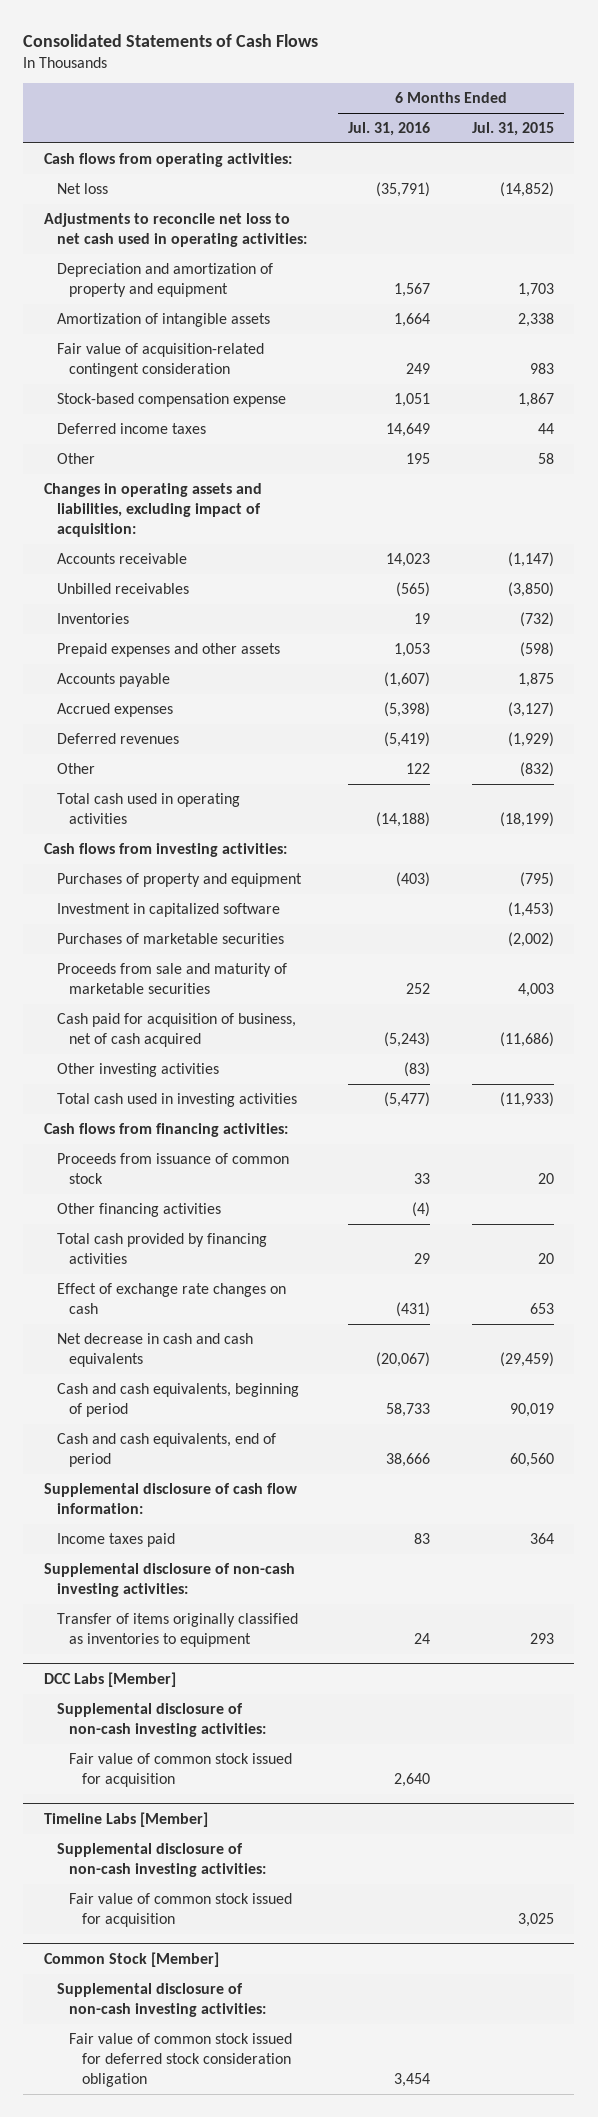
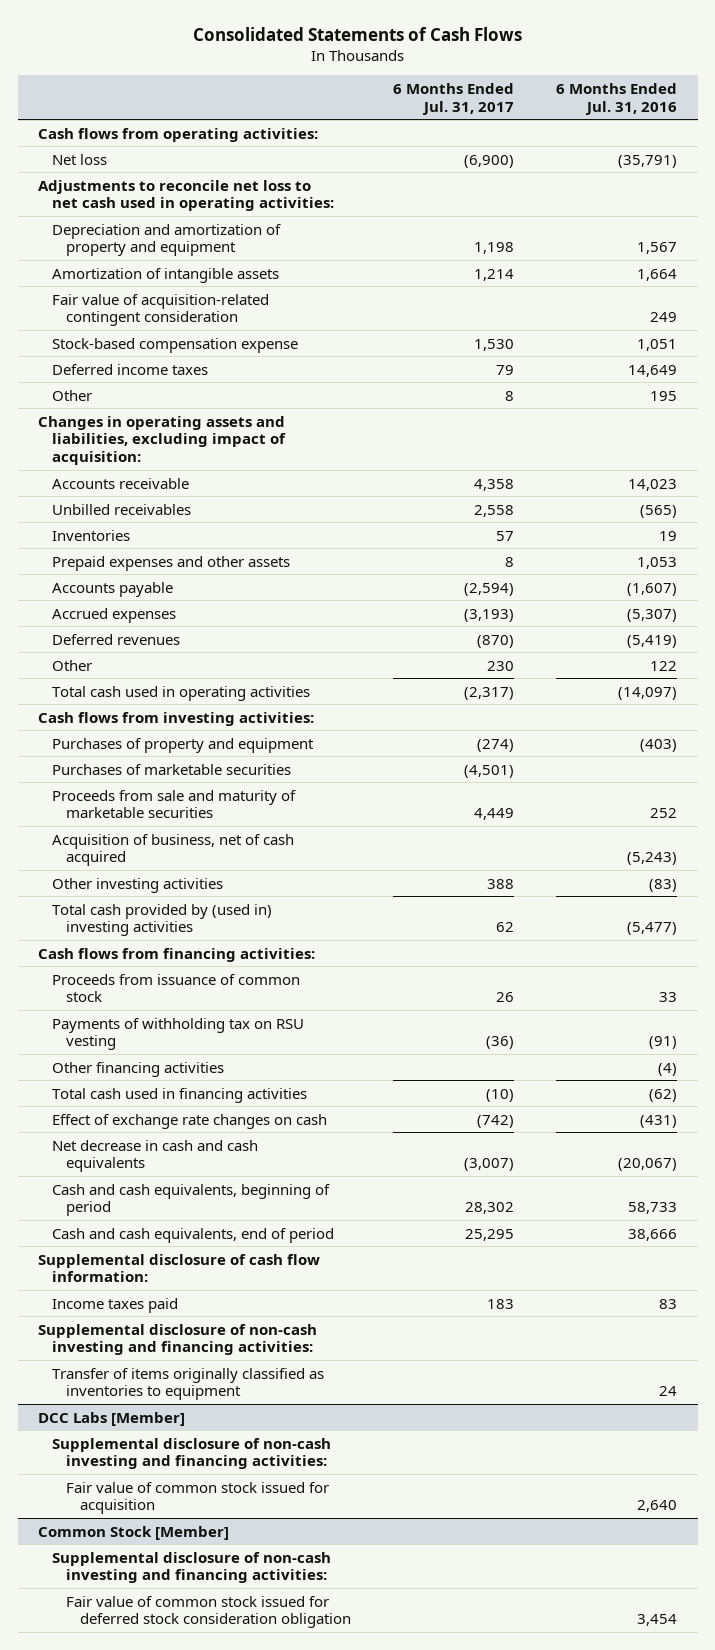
[471,121,554,136] Jul. 31, 2015 -> none
none -> [392,82,514,115] 6 Months Ended Jul. 31, 2017
[384,701,431,717] (5,398) -> [626,608,677,622] (5,307)
[376,811,431,827] (14,188) -> [617,686,677,700] (14,097)
[56,902,280,917] Investment in capitalized software -> none
[56,1012,296,1047] Cash paid for acquisition of business, net of cash acquired -> [52,833,295,867] Acquisition of business, net of cash acquired
[56,1092,297,1107] Total cash used in investing activities -> [52,903,273,937] Total cash provided by (used in) investing activities
none -> [52,1017,305,1051] Payments of withholding tax on RSU vesting
[56,1232,267,1264] Total cash provided by financing activities -> [52,1087,308,1103] Total cash used in financing activities
[414,1252,431,1264] 29 -> [648,1088,677,1102] (62)
[44,1562,296,1597] Supplemental disclosure of non-cash investing activities: -> [38,1323,318,1356] Supplemental disclosure of non-cash investing and financing activities:
[56,1702,267,1737] Supplemental disclosure of non-cash investing activities: -> [52,1437,332,1470] Supplemental disclosure of non-cash investing and financing activities:
[44,1811,209,1827] Timeline Labs [Member] -> none
[56,1842,267,1877] Supplemental disclosure of non-cash investing activities: -> none
[69,1892,293,1927] Fair value of common stock issued for acquisition -> none
[56,1982,267,2017] Supplemental disclosure of non-cash investing activities: -> [52,1551,332,1584] Supplemental disclosure of non-cash investing and financing activities:

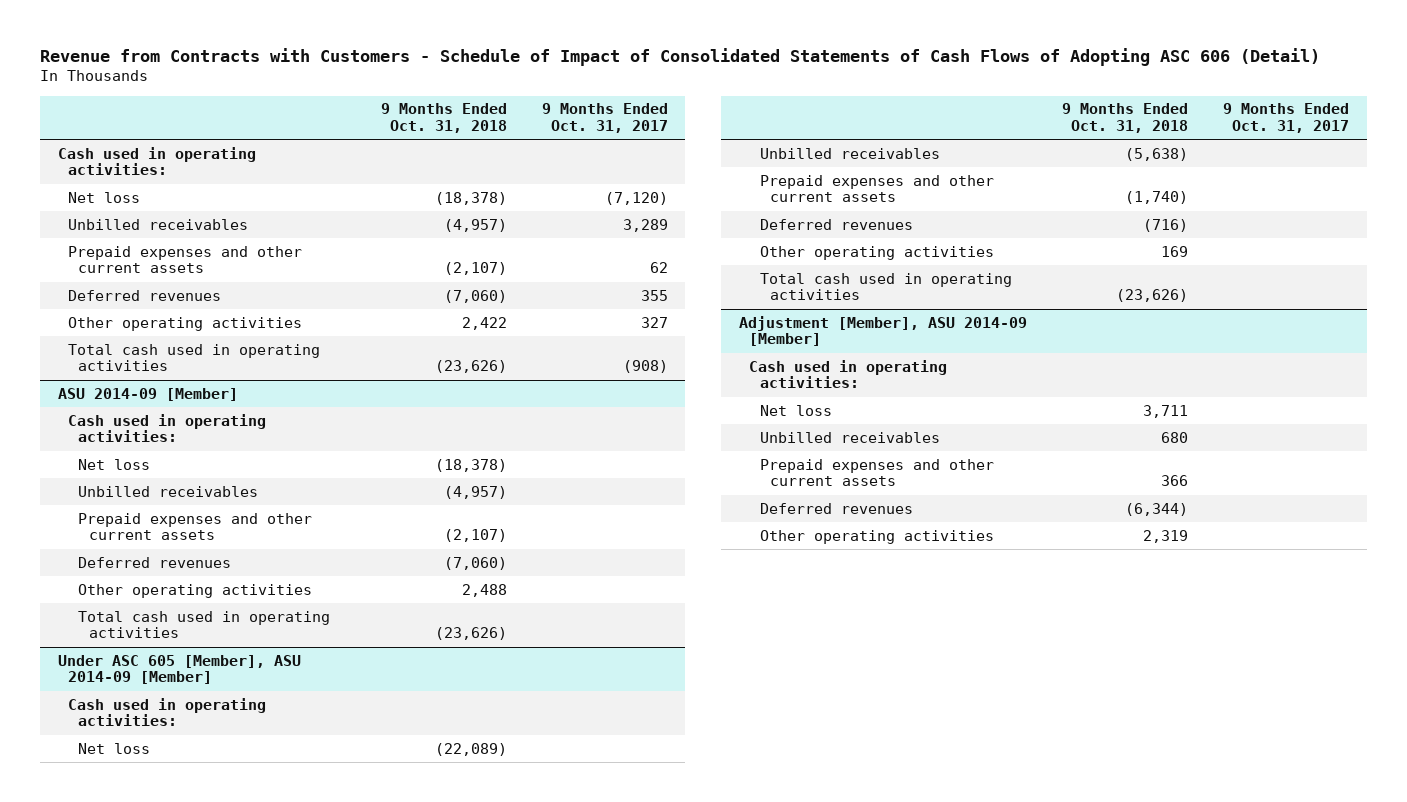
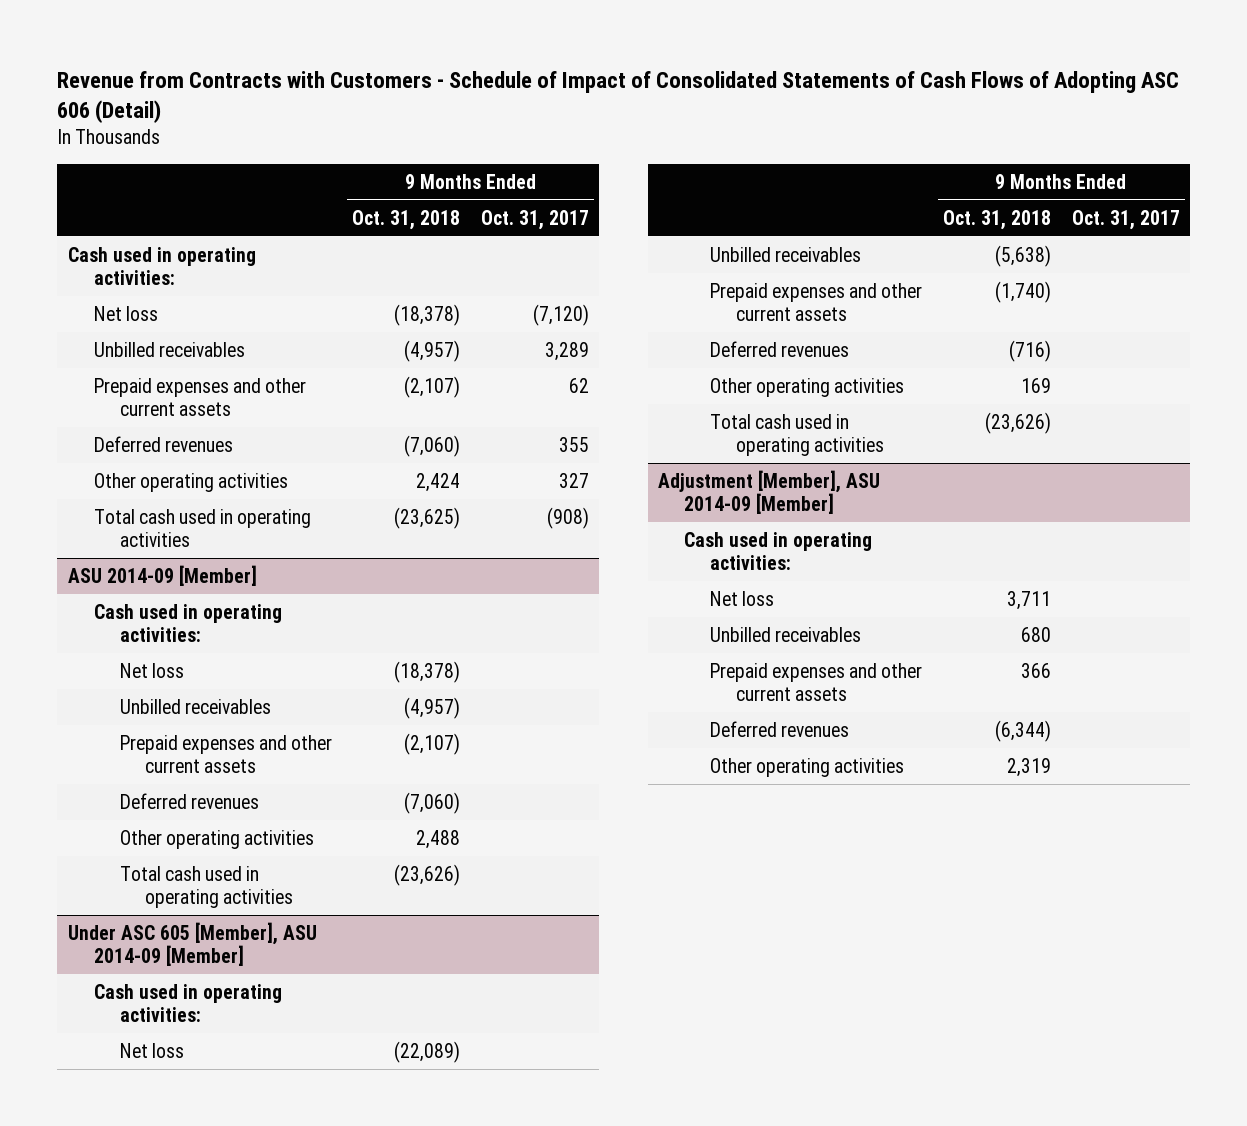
[461,316,507,330] 2,422 -> [416,472,461,492] 2,424
[434,360,507,374] (23,626) -> [394,506,461,529] (23,625)

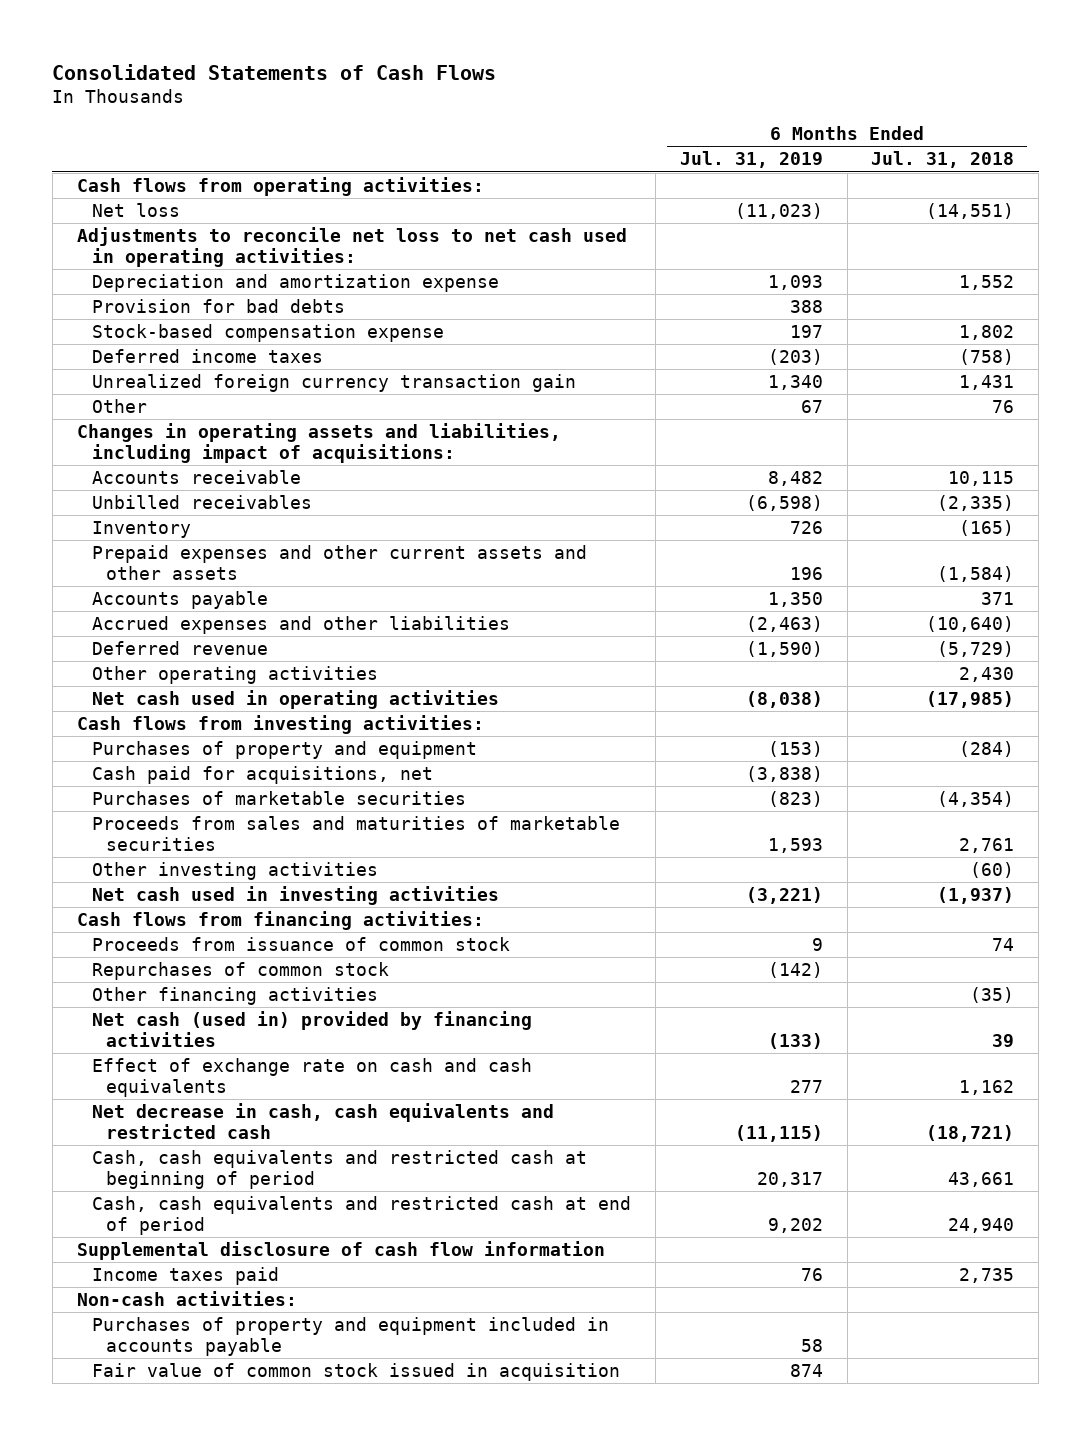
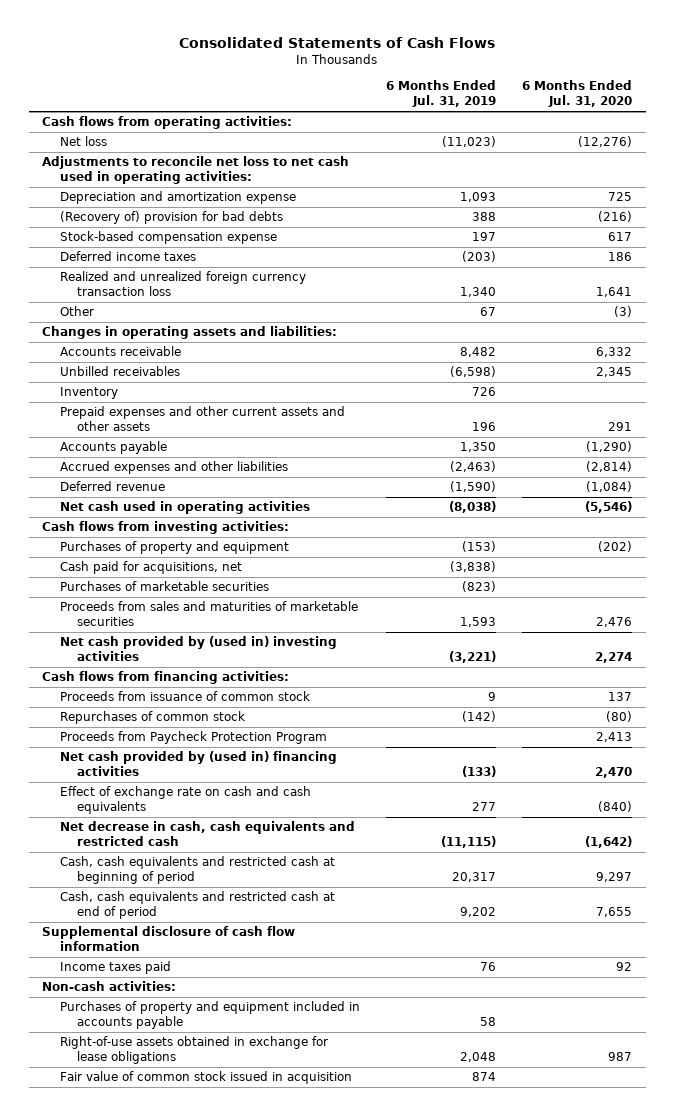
[871,151,1015,169] Jul. 31, 2018 -> none
none -> [522,80,633,108] 6 Months Ended Jul. 31, 2020
[91,299,345,314] Provision for bad debts -> [59,211,283,225] (Recovery of) provision for bad debts
[91,374,576,393] Unrealized foreign currency transaction gain -> [59,271,306,297] Realized and unrealized foreign currency transaction loss
[76,423,561,464] Changes in operating assets and liabilities, including impact of acquisitions: -> [42,326,338,340] Changes in operating assets and liabilities:
[91,666,378,685] Other operating activities -> none
[91,862,378,881] Other investing activities -> none
[91,886,499,906] Net cash used in investing activities -> [59,636,337,662] Net cash provided by (used in) investing activities
[91,987,378,1006] Other financing activities -> none
none -> [59,731,327,745] Proceeds from Paycheck Protection Program
[91,1011,532,1048] Net cash (used in) provided by financing activities -> [59,751,337,777] Net cash provided by (used in) financing activities
none -> [59,1036,328,1065] Right-of-use assets obtained in exchange for lease obligations

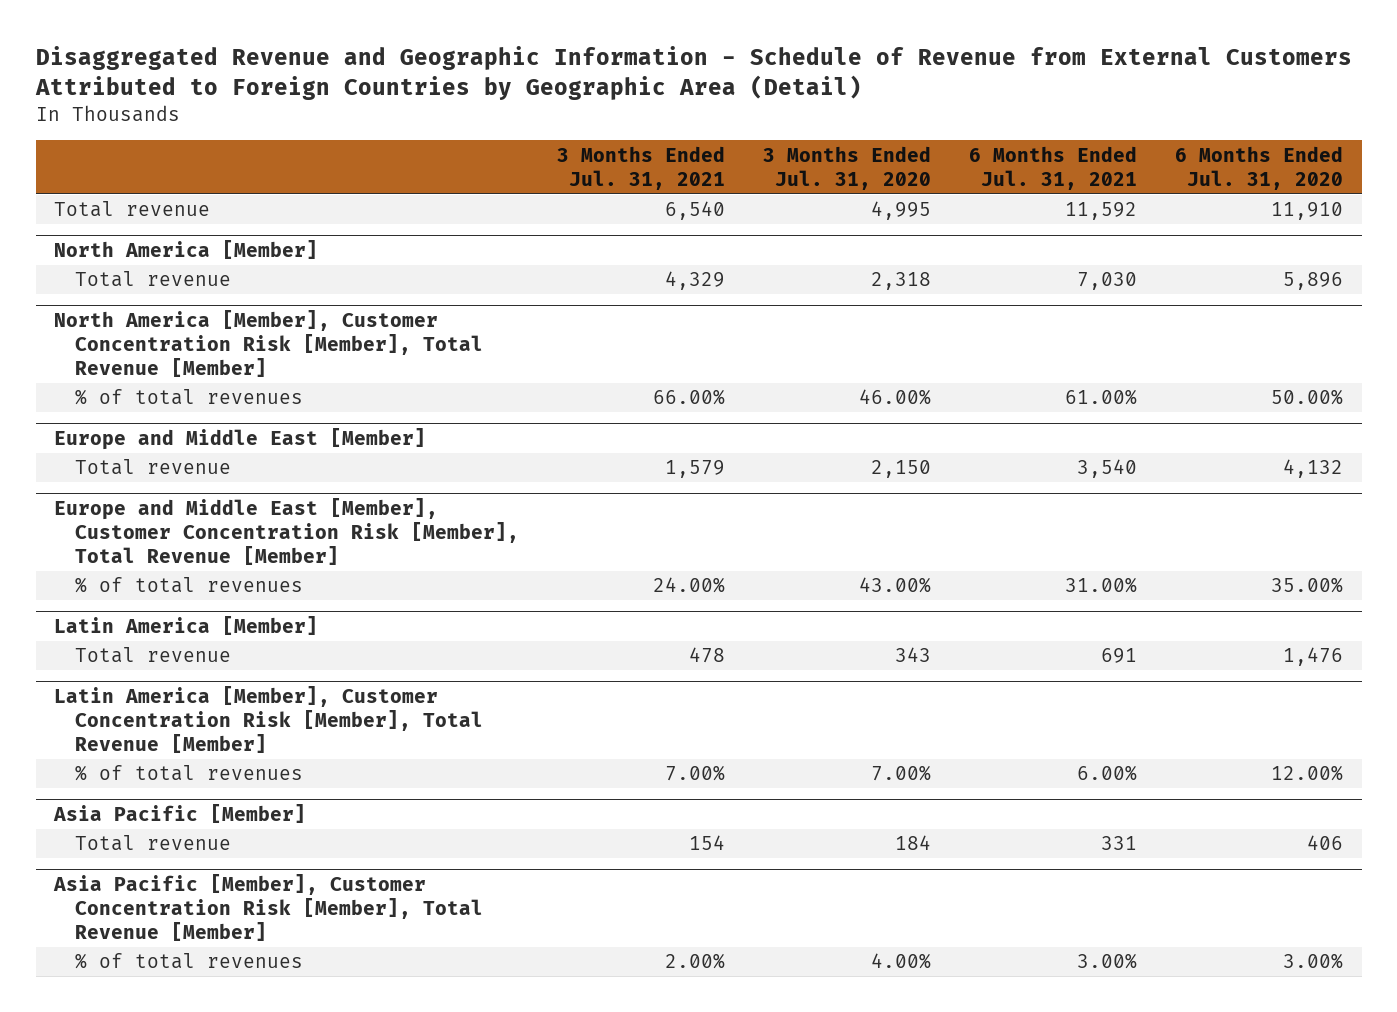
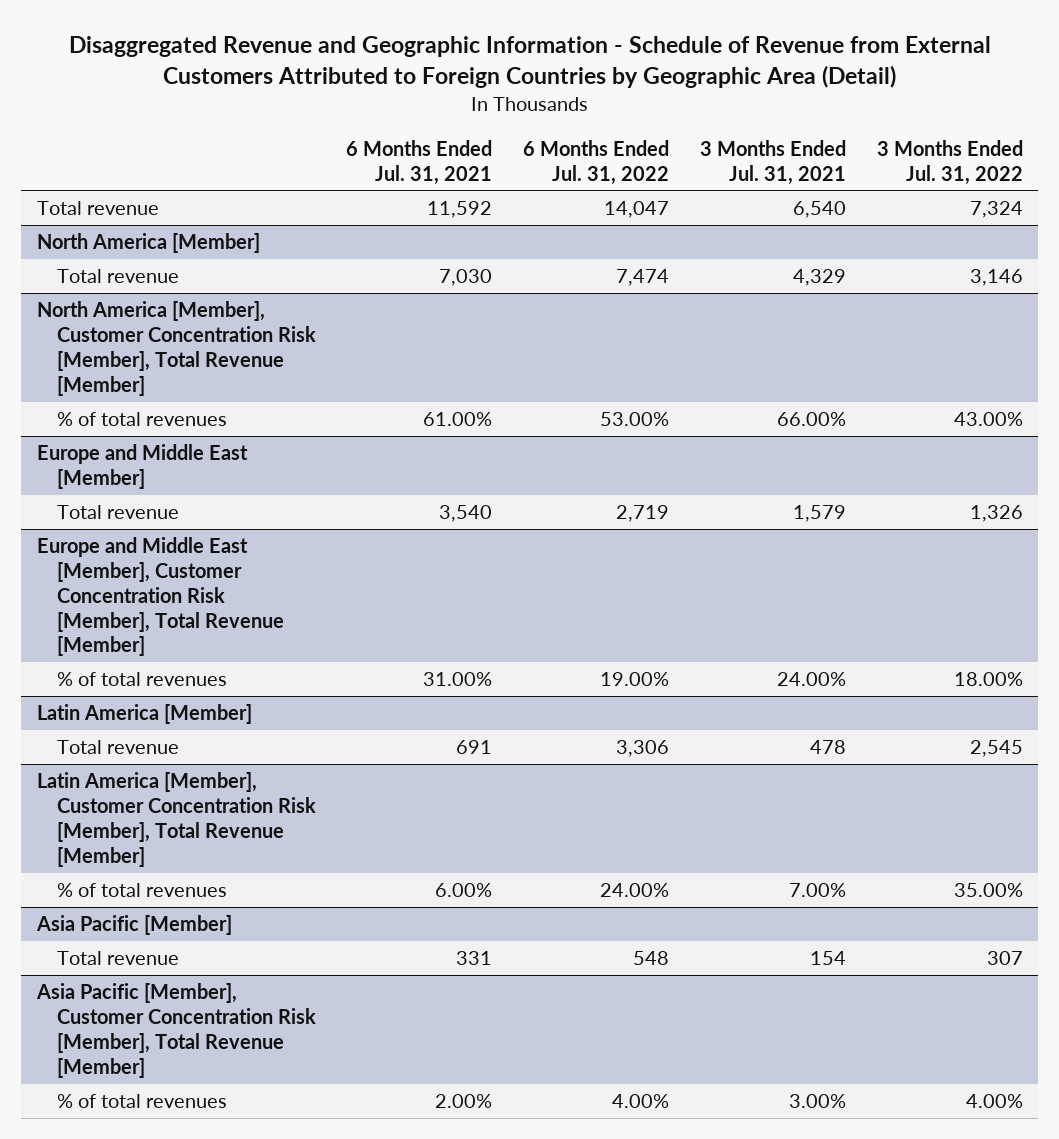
[762,145,931,190] 3 Months Ended Jul. 31, 2020 -> none
[1174,145,1343,190] 6 Months Ended Jul. 31, 2020 -> none
none -> [523,139,670,185] 6 Months Ended Jul. 31, 2022
none -> [876,139,1023,185] 3 Months Ended Jul. 31, 2022
[665,953,726,970] 2.00% -> [788,1094,846,1109] 3.00%
[1076,953,1137,970] 3.00% -> [435,1094,493,1109] 2.00%

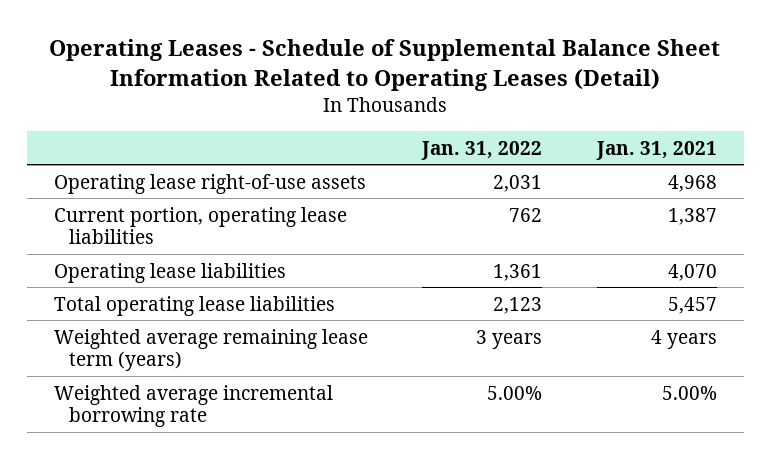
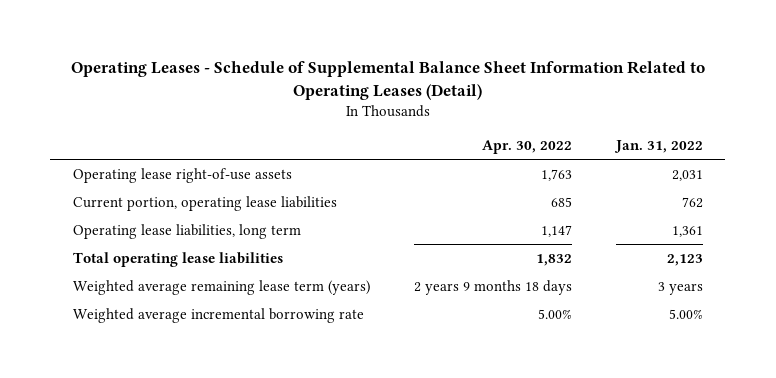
[595,140,717,160] Jan. 31, 2021 -> none
none -> [481,140,572,155] Apr. 30, 2022
[53,262,286,283] Operating lease liabilities -> [72,223,301,239] Operating lease liabilities, long term

